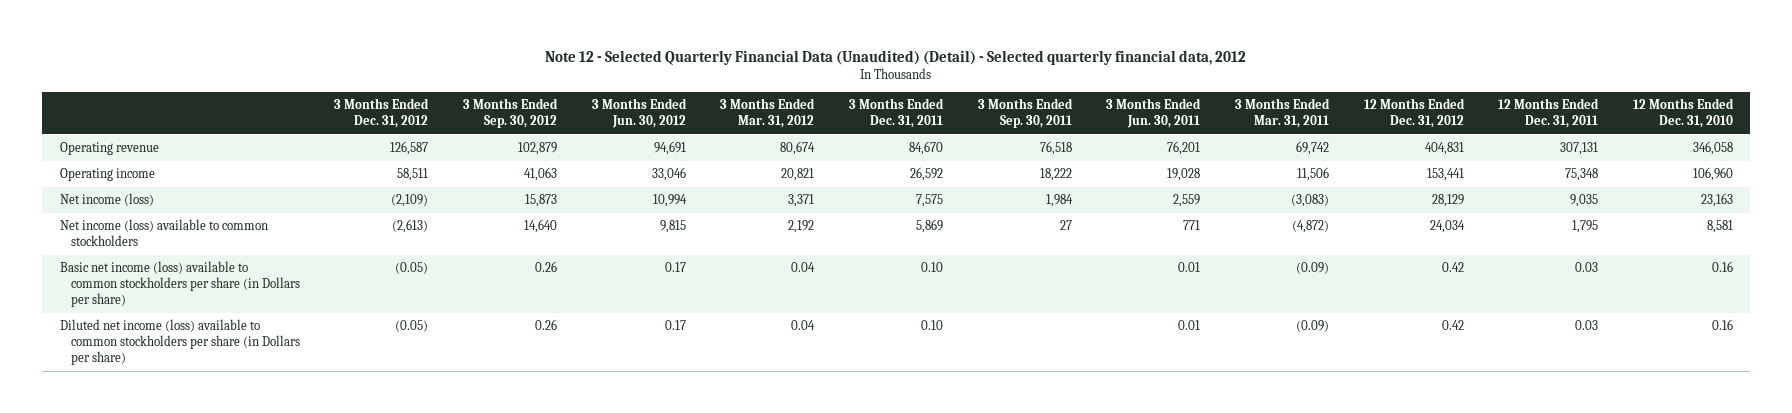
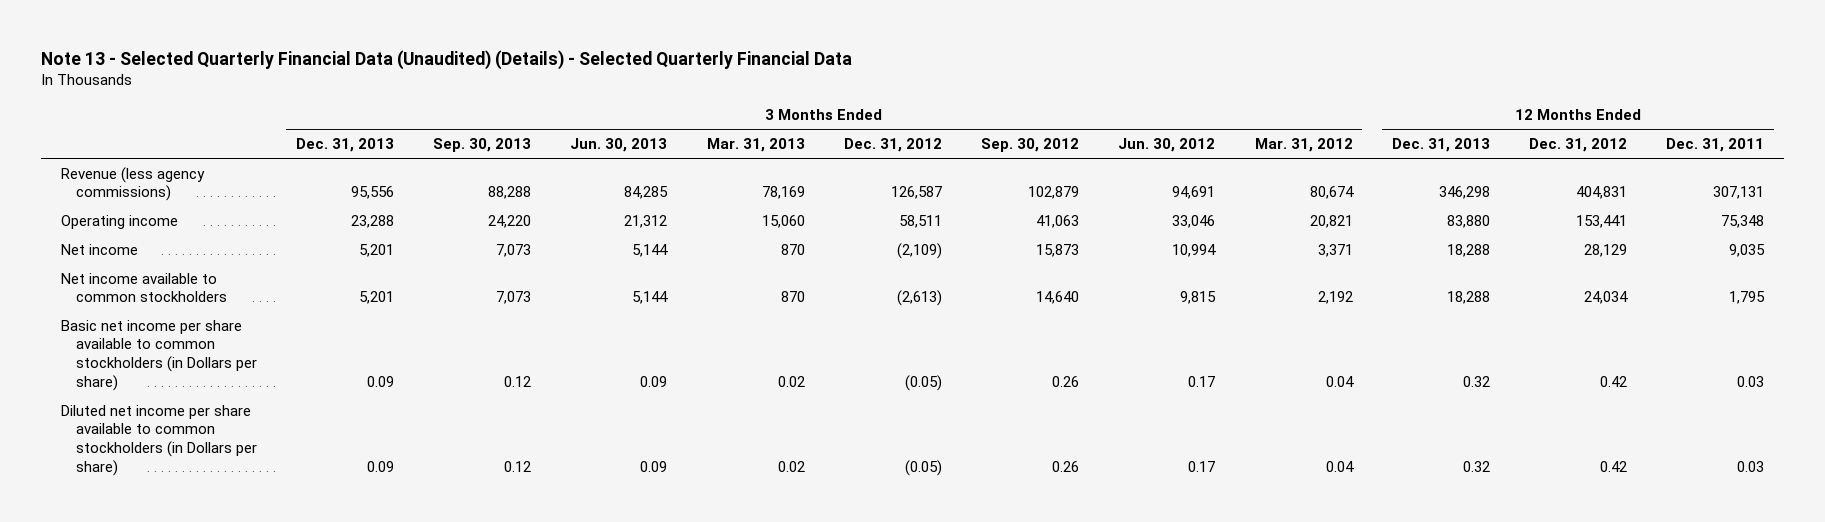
[545,49,1247,65] Note 12 - Selected Quarterly Financial Data (Unaudited) (Detail) - Selected quarterly financial data, 2012 -> [41,49,853,70] Note 13 - Selected Quarterly Financial Data (Unaudited) (Details) - Selected Quarterly Financial Data
[848,97,944,129] 3 Months Ended Dec. 31, 2011 -> none
[977,97,1073,129] 3 Months Ended Sep. 30, 2011 -> none
[1106,97,1202,129] 3 Months Ended Jun. 30, 2011 -> none
[1234,97,1330,129] 3 Months Ended Mar. 31, 2011 -> none
[1632,97,1734,129] 12 Months Ended Dec. 31, 2010 -> none
none -> [296,138,395,153] Dec. 31, 2013
none -> [433,138,532,153] Sep. 30, 2013
none -> [570,138,668,153] Jun. 30, 2013
none -> [706,138,805,153] Mar. 31, 2013
none -> [1391,138,1490,153] Dec. 31, 2013
[59,142,159,156] Operating revenue -> [60,166,205,202] Revenue (less agency commissions)
[59,193,154,207] Net income (loss) -> [60,243,138,255] Net income
[59,219,268,247] Net income (loss) available to common stockholders -> [60,272,227,303] Net income available to common stockholders
[59,261,300,308] Basic net income (loss) available to common stockholders per share (in Dollars per share) -> [60,319,257,391] Basic net income per share available to common stockholders (in Dollars per share)
[59,319,300,366] Diluted net income (loss) available to common stockholders per share (in Dollars per share) -> [60,404,257,476] Diluted net income per share available to common stockholders (in Dollars per share)

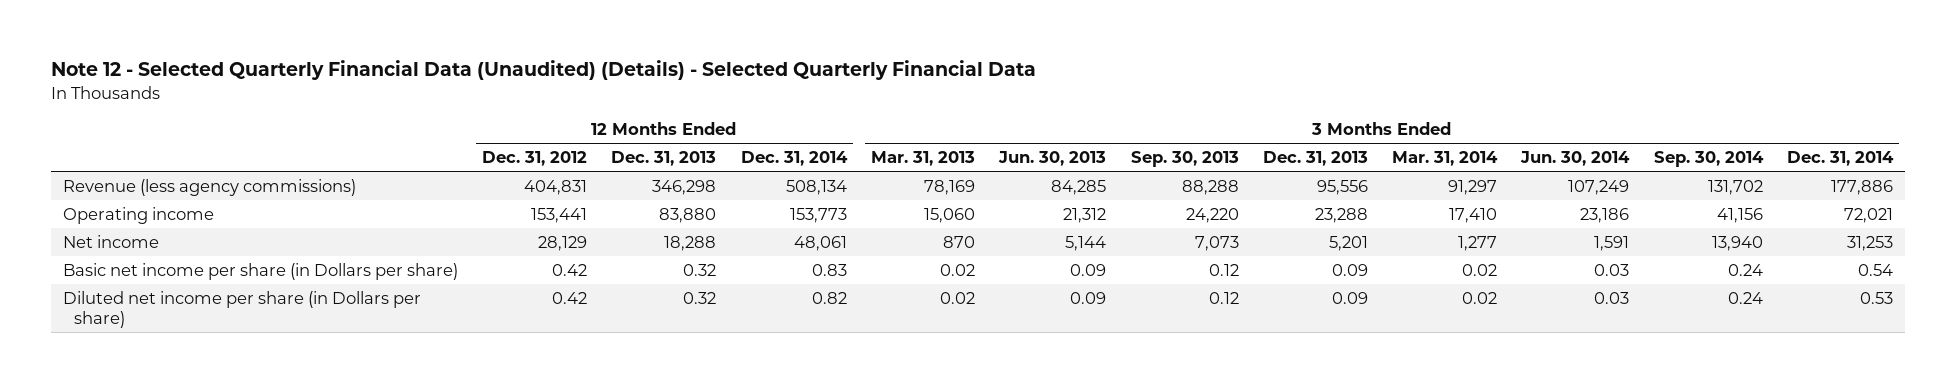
[41,49,853,70] Note 13 - Selected Quarterly Financial Data (Unaudited) (Details) - Selected Quarterly Financial Data -> [50,60,1036,81] Note 12 - Selected Quarterly Financial Data (Unaudited) (Details) - Selected Quarterly Financial Data
[843,138,942,153] Dec. 31, 2012 -> none
[981,138,1080,153] Sep. 30, 2012 -> none
[1118,138,1216,153] Jun. 30, 2012 -> none
[1254,138,1353,153] Mar. 31, 2012 -> none
[1666,138,1765,153] Dec. 31, 2011 -> none
none -> [740,151,848,167] Dec. 31, 2014
none -> [1392,151,1499,167] Mar. 31, 2014
none -> [1520,151,1631,167] Jun. 30, 2014
none -> [1653,151,1764,168] Sep. 30, 2014
none -> [1787,151,1895,167] Dec. 31, 2014
[60,272,227,303] Net income available to common stockholders -> none
[60,319,257,391] Basic net income per share available to common stockholders (in Dollars per share) -> [62,262,458,280] Basic net income per share (in Dollars per share)
[60,404,257,476] Diluted net income per share available to common stockholders (in Dollars per share) -> [62,290,421,328] Diluted net income per share (in Dollars per share)

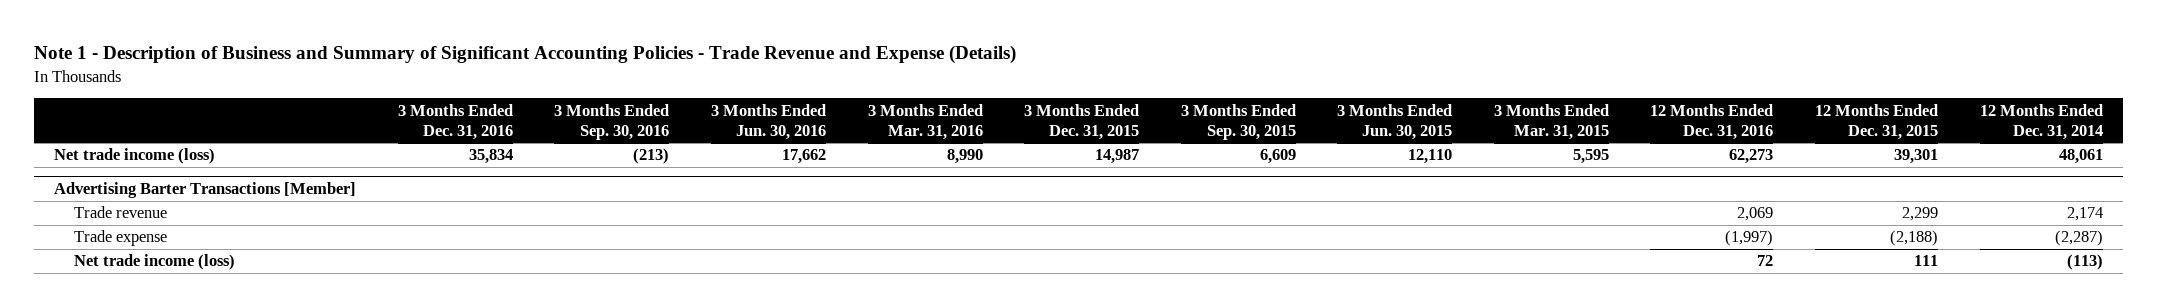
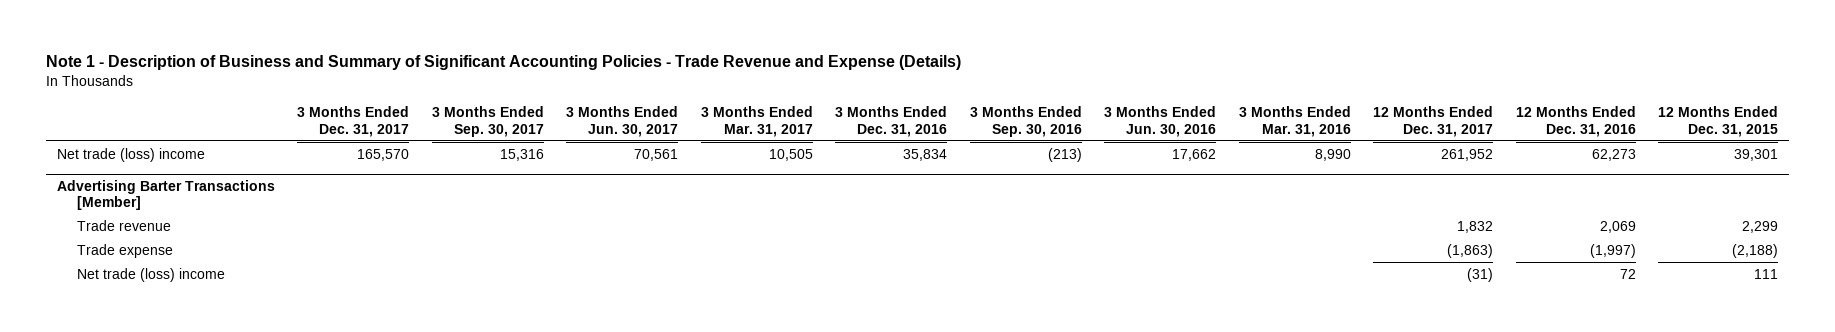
[1024,103,1140,140] 3 Months Ended Dec. 31, 2015 -> none
[1180,103,1296,140] 3 Months Ended Sep. 30, 2015 -> none
[1337,103,1453,140] 3 Months Ended Jun. 30, 2015 -> none
[1493,103,1609,140] 3 Months Ended Mar. 31, 2015 -> none
[1979,103,2103,140] 12 Months Ended Dec. 31, 2014 -> none
none -> [297,106,410,137] 3 Months Ended Dec. 31, 2017
none -> [431,106,544,137] 3 Months Ended Sep. 30, 2017
none -> [566,106,679,137] 3 Months Ended Jun. 30, 2017
none -> [700,106,813,137] 3 Months Ended Mar. 31, 2017
none -> [1373,106,1494,137] 12 Months Ended Dec. 31, 2017
[54,148,216,165] Net trade income (loss) -> [56,147,205,162] Net trade (loss) income
[73,254,235,271] Net trade income (loss) -> [77,267,226,282] Net trade (loss) income

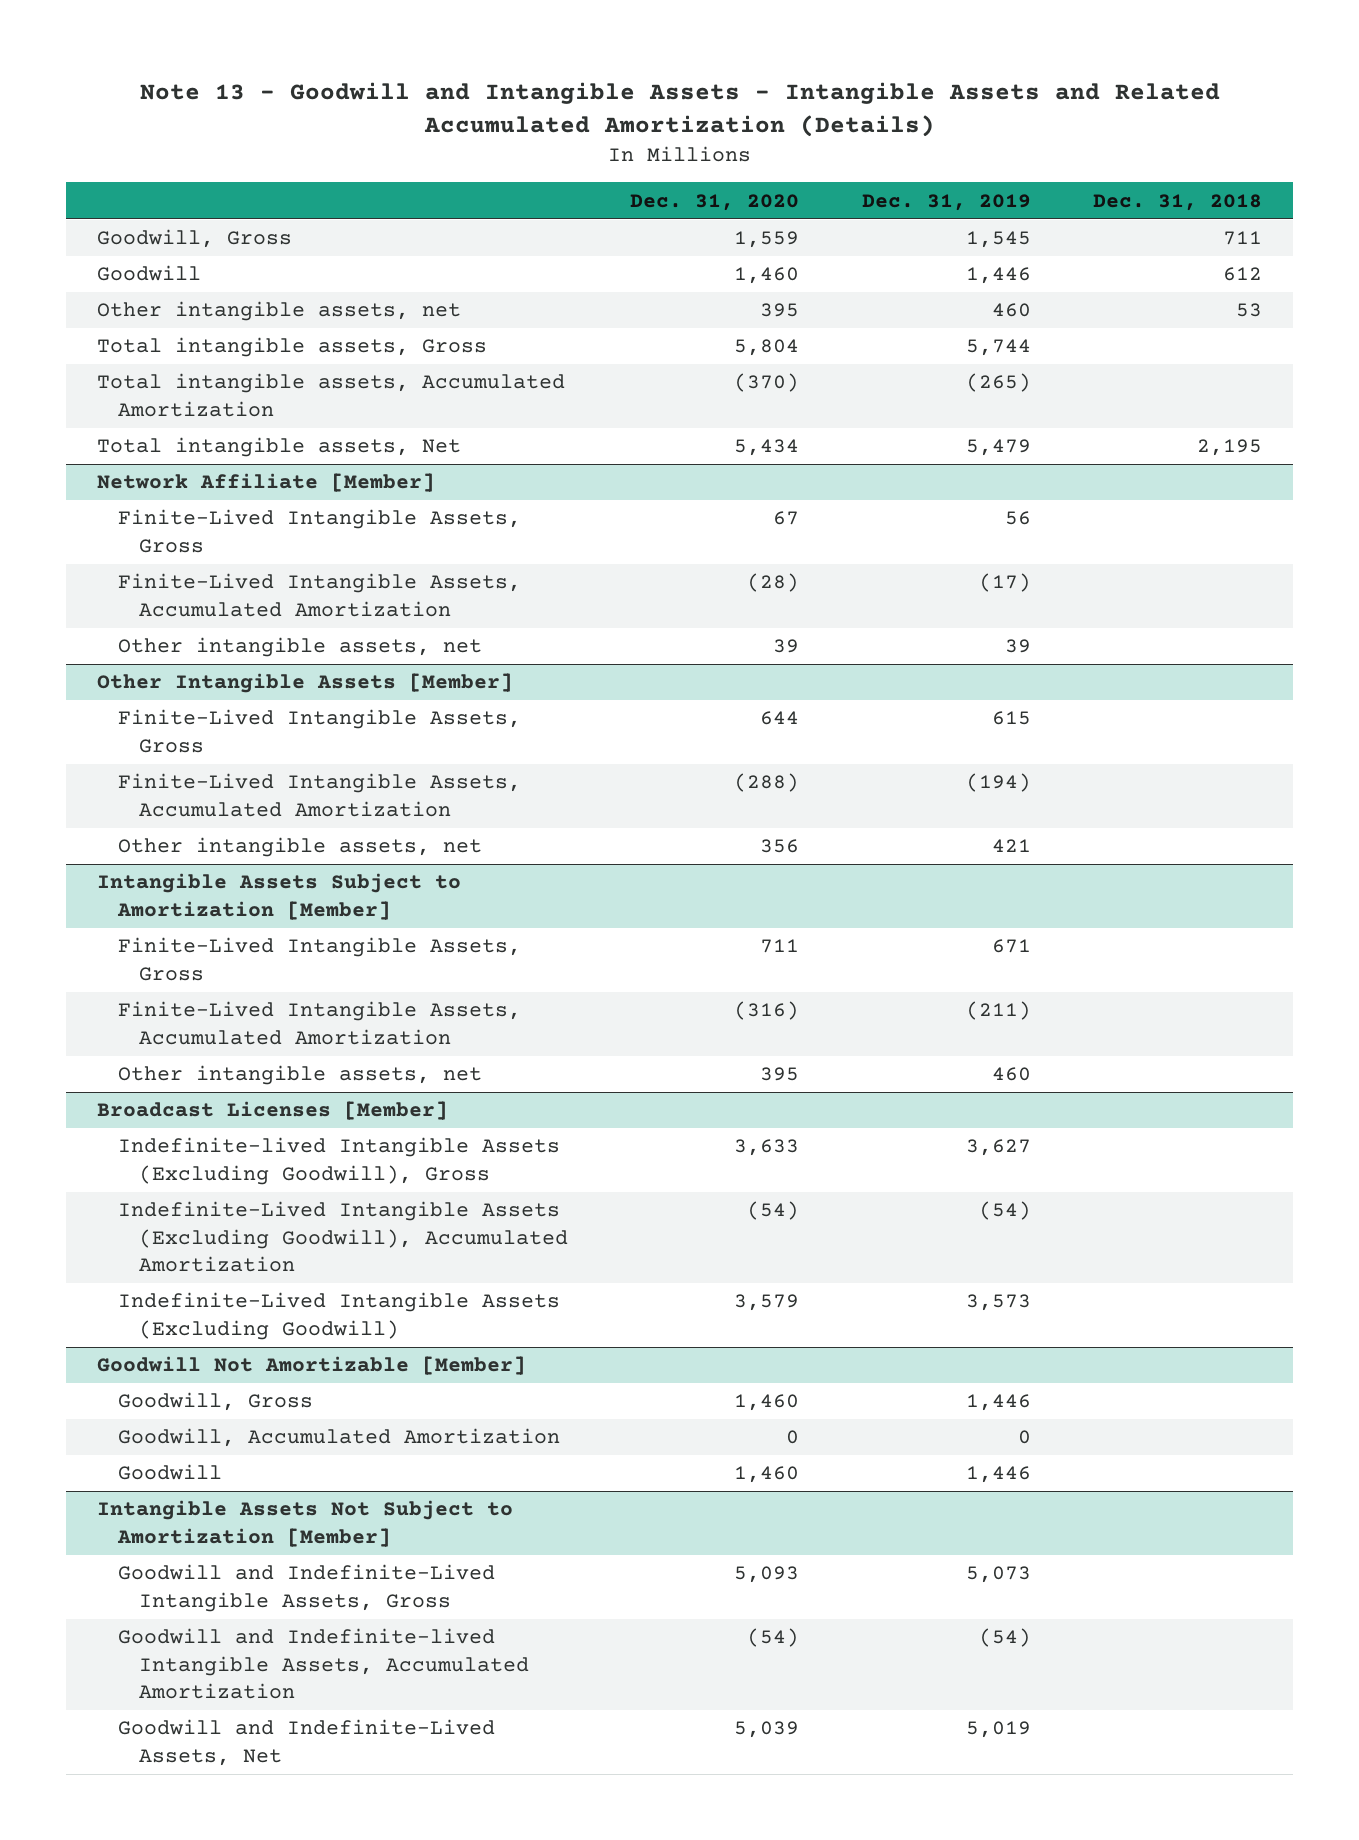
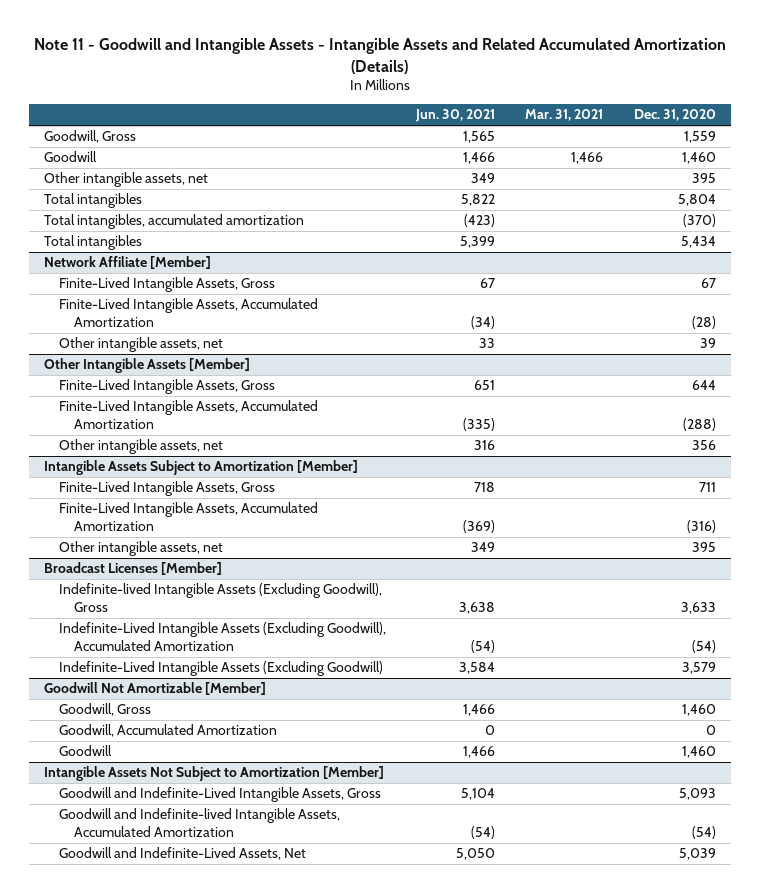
[139,82,1220,138] Note 13 - Goodwill and Intangible Assets - Intangible Assets and Related Accumulated Amortization (Details) -> [33,38,726,74] Note 11 - Goodwill and Intangible Assets - Intangible Assets and Related Accumulated Amortization (Details)
[861,193,1031,211] Dec. 31, 2019 -> none
[1093,193,1263,211] Dec. 31, 2018 -> none
none -> [415,109,496,123] Jun. 30, 2021
none -> [525,109,604,122] Mar. 31, 2021
[96,337,487,358] Total intangible assets, Gross -> [43,193,142,209] Total intangibles
[96,373,565,417] Total intangible assets, Accumulated Amortization -> [43,214,304,230] Total intangibles, accumulated amortization
[96,437,461,458] Total intangible assets, Net -> [43,235,142,251] Total intangibles

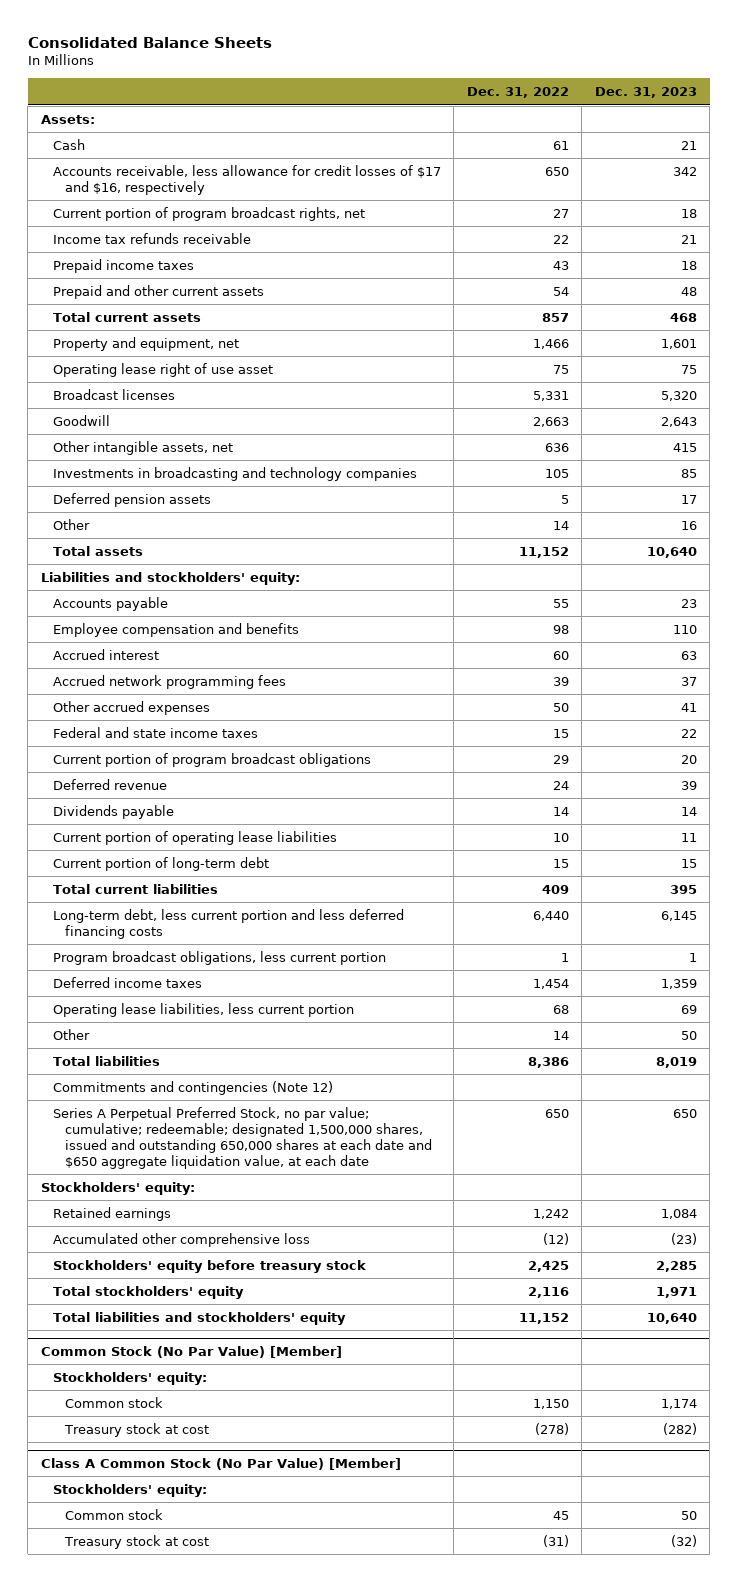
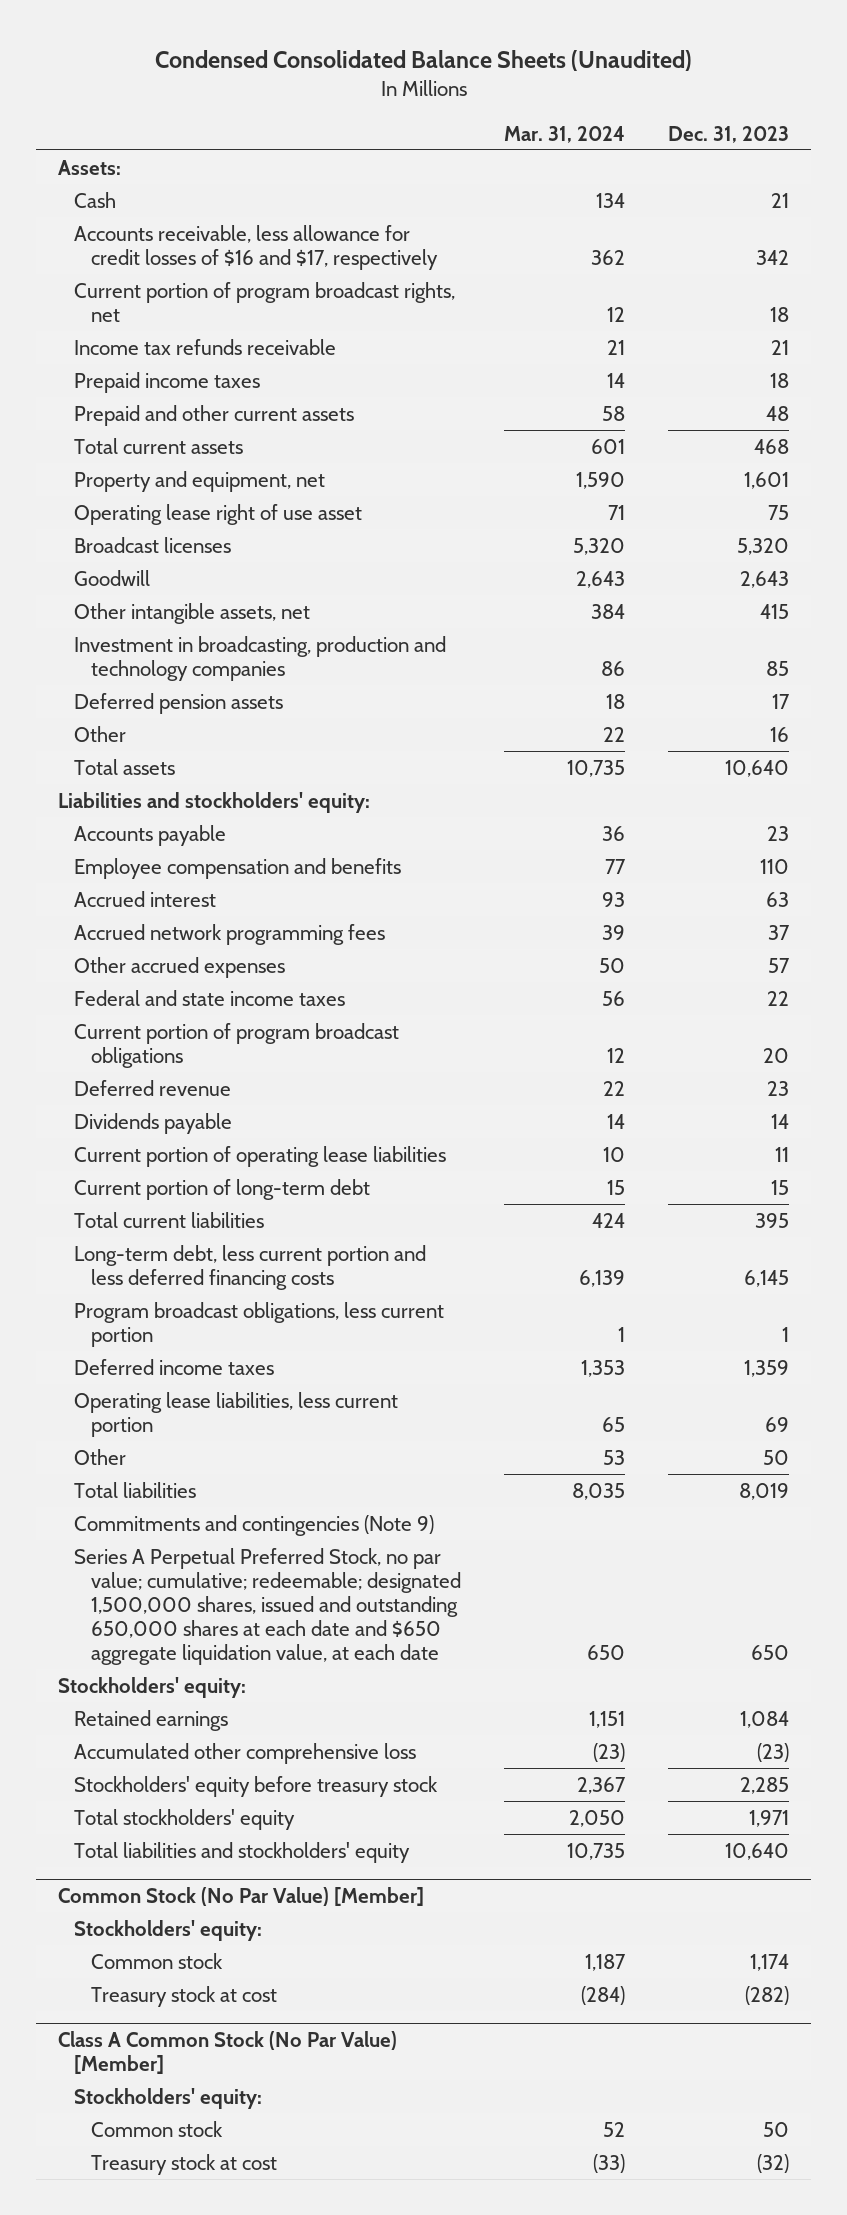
[27,37,272,49] Consolidated Balance Sheets -> [154,50,692,72] Condensed Consolidated Balance Sheets (Unaudited)
[466,87,569,99] Dec. 31, 2022 -> none
none -> [504,125,626,143] Mar. 31, 2024
[52,164,441,195] Accounts receivable, less allowance for credit losses of $17 and $16, respectively -> [74,224,438,270] Accounts receivable, less allowance for credit losses of $16 and $17, respectively
[52,466,417,481] Investments in broadcasting and technology companies -> [74,635,447,681] Investment in broadcasting, production and technology companies
[680,702,697,712] 41 -> [768,957,791,973] 57
[680,780,697,790] 39 -> [767,1080,790,1096] 23
[52,1080,333,1095] Commitments and contingencies (Note 12) -> [74,1514,435,1536] Commitments and contingencies (Note 9)

